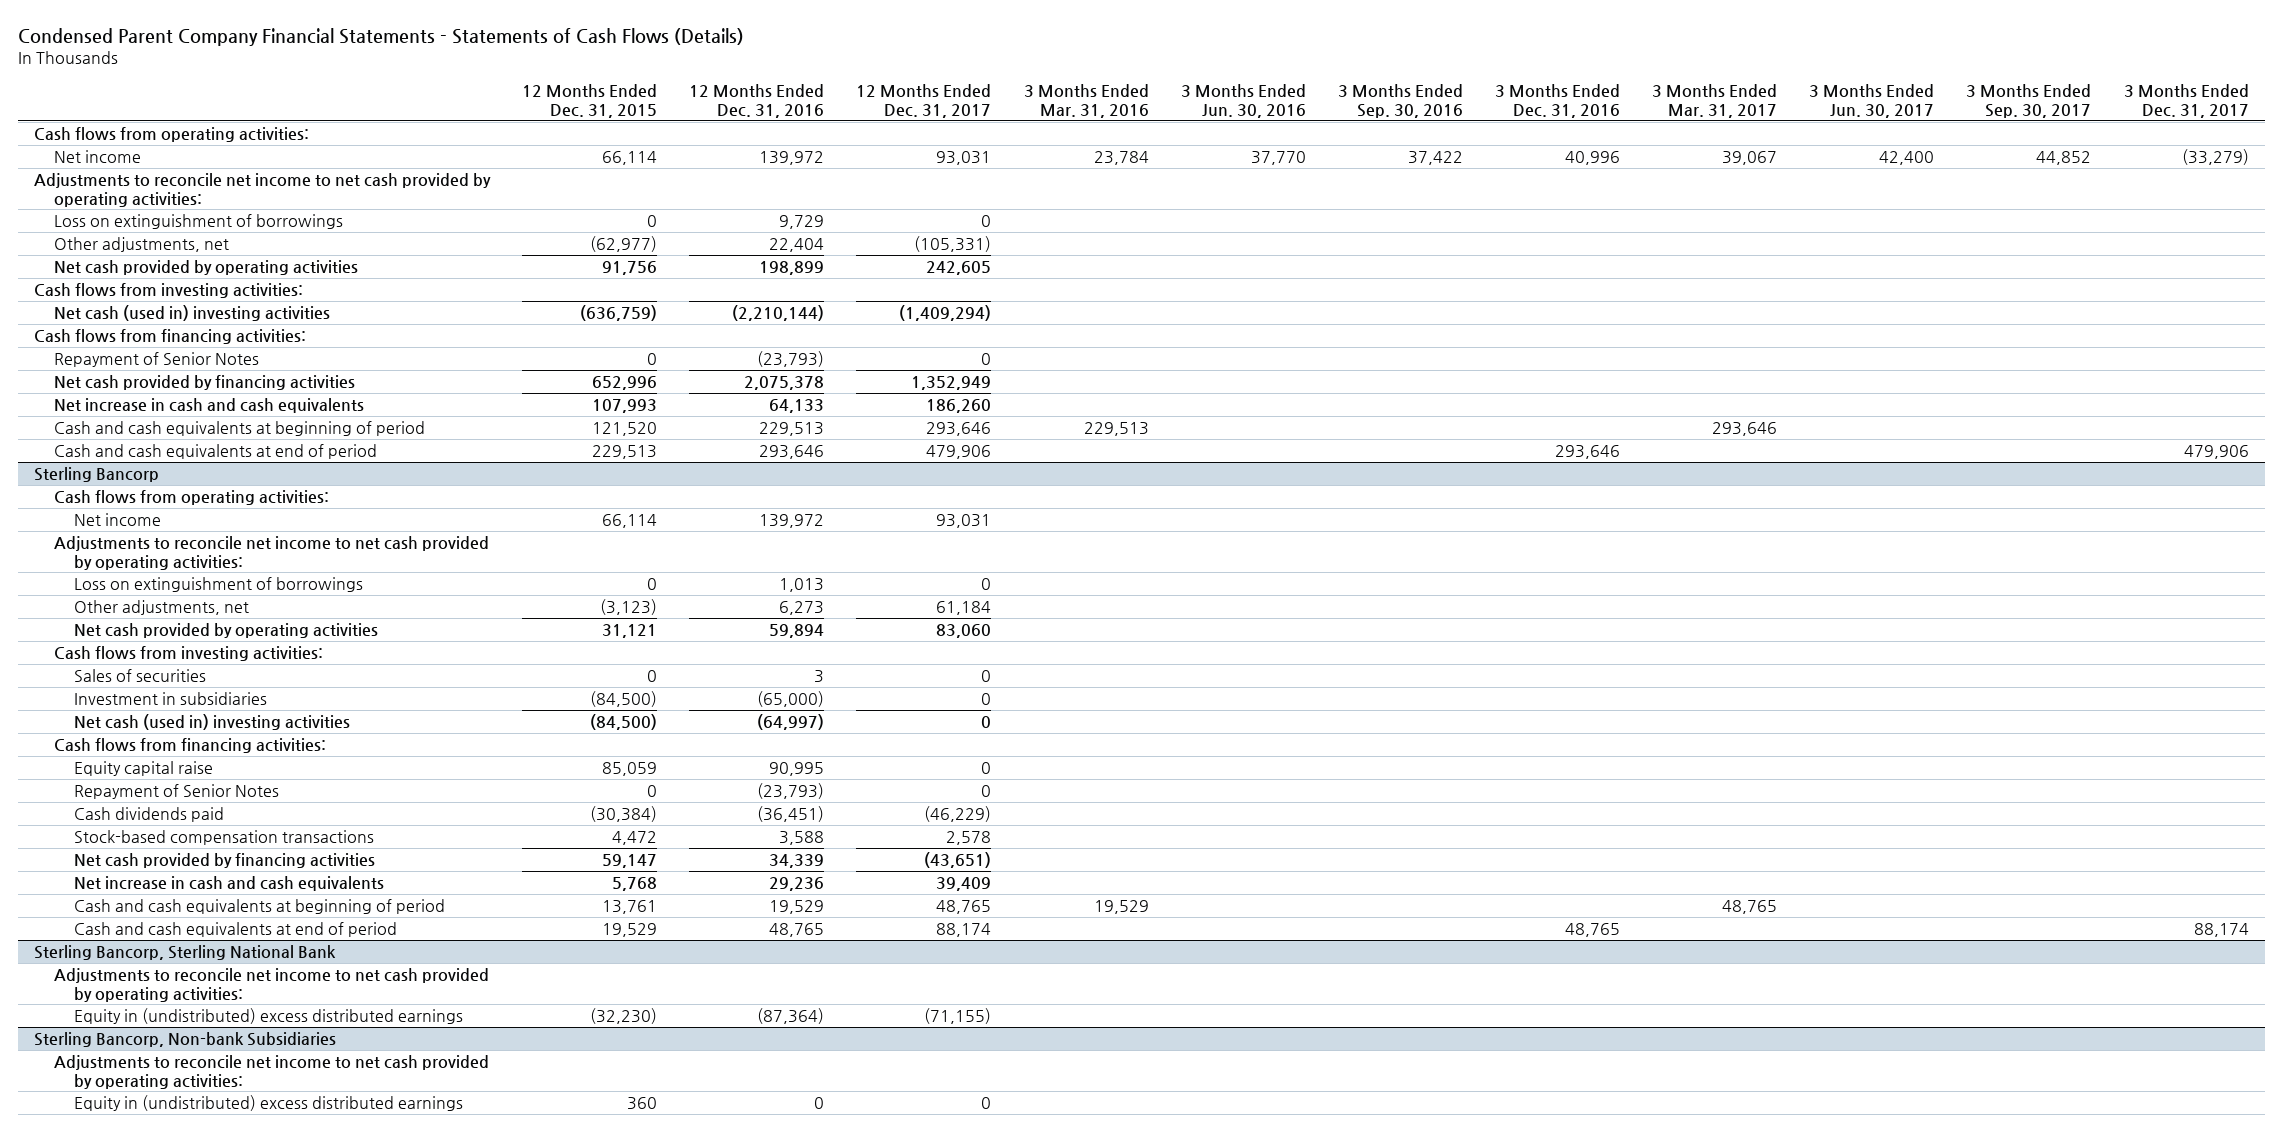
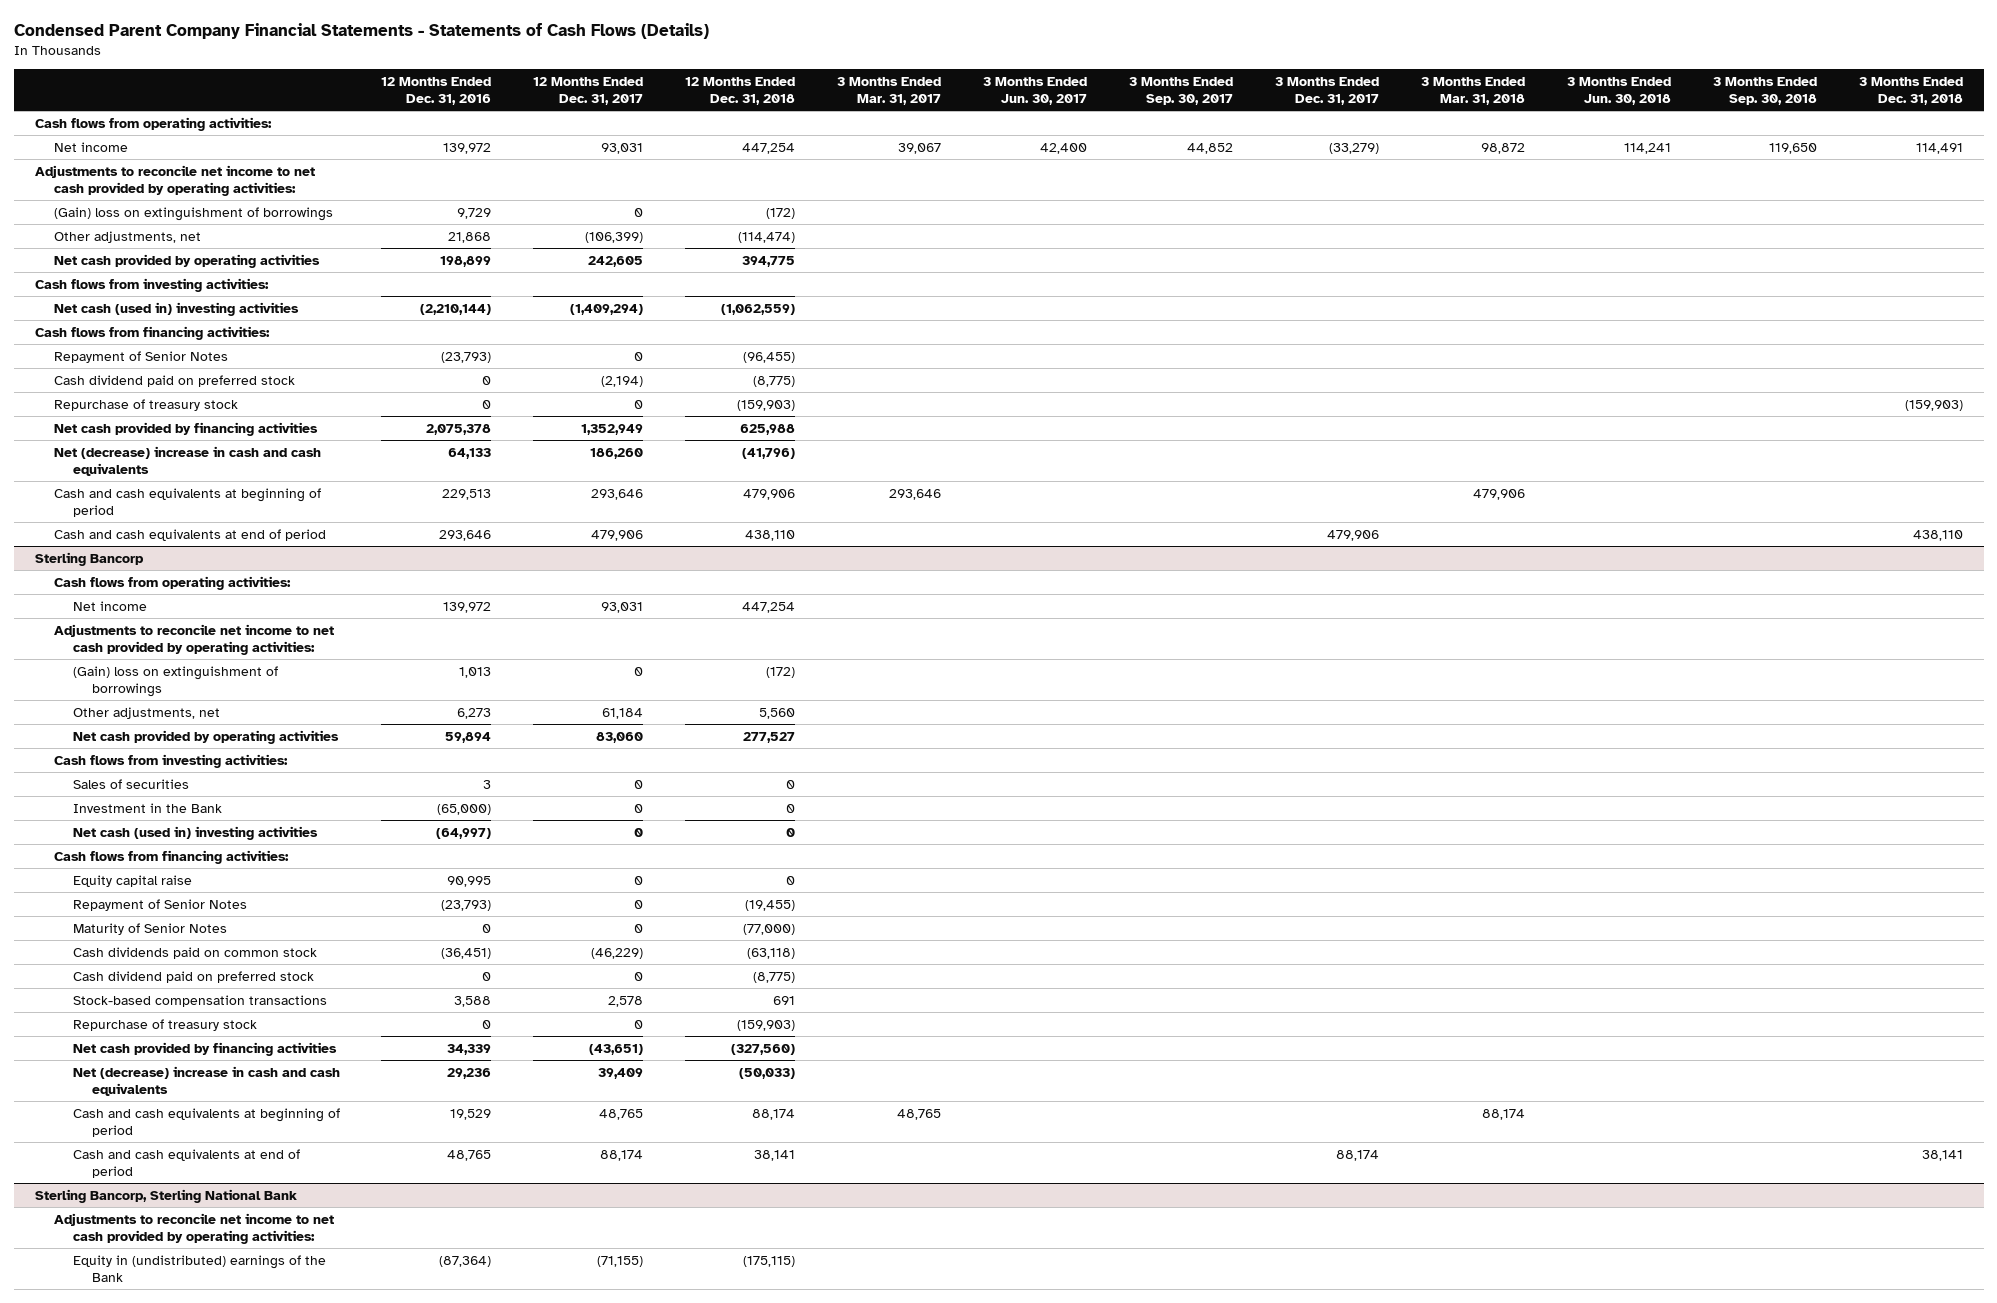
[522,83,658,118] 12 Months Ended Dec. 31, 2015 -> none
[1023,83,1149,118] 3 Months Ended Mar. 31, 2016 -> none
[1180,83,1306,118] 3 Months Ended Jun. 30, 2016 -> none
[1337,83,1463,118] 3 Months Ended Sep. 30, 2016 -> none
[1495,83,1621,118] 3 Months Ended Dec. 31, 2016 -> none
none -> [685,76,796,106] 12 Months Ended Dec. 31, 2018
none -> [1420,76,1525,106] 3 Months Ended Mar. 31, 2018
none -> [1566,76,1671,106] 3 Months Ended Jun. 30, 2018
none -> [1712,76,1817,106] 3 Months Ended Sep. 30, 2018
none -> [1858,76,1963,106] 3 Months Ended Dec. 31, 2018
[54,213,344,229] Loss on extinguishment of borrowings -> [53,206,333,221] (Gain) loss on extinguishment of borrowings
[769,237,825,252] 22,404 -> [448,231,492,243] 21,868
[914,235,992,252] (105,331) -> [585,231,644,243] (106,399)
none -> [53,374,295,387] Cash dividend paid on preferred stock
none -> [53,398,238,411] Repurchase of treasury stock
[54,397,365,413] Net increase in cash and cash equivalents -> [53,445,321,477] Net (decrease) increase in cash and cash equivalents
[74,576,364,592] Loss on extinguishment of borrowings -> [72,665,278,698] (Gain) loss on extinguishment of borrowings
[74,691,268,705] Investment in subsidiaries -> [72,802,222,813] Investment in the Bank
none -> [72,922,227,935] Maturity of Senior Notes
[74,806,225,822] Cash dividends paid -> [72,946,317,959] Cash dividends paid on common stock
none -> [72,970,314,983] Cash dividend paid on preferred stock
none -> [72,1018,257,1031] Repurchase of treasury stock
[74,875,385,891] Net increase in cash and cash equivalents -> [72,1065,340,1097] Net (decrease) increase in cash and cash equivalents
[34,1031,337,1047] Sterling Bancorp, Non-bank Subsidiaries -> none
[54,1054,490,1089] Adjustments to reconcile net income to net cash provided by operating activities: -> none
[74,1094,464,1111] Equity in (undistributed) excess distributed earnings -> none
[74,1007,464,1024] Equity in (undistributed) excess distributed earnings -> [72,1254,326,1283] Equity in (undistributed) earnings of the Bank

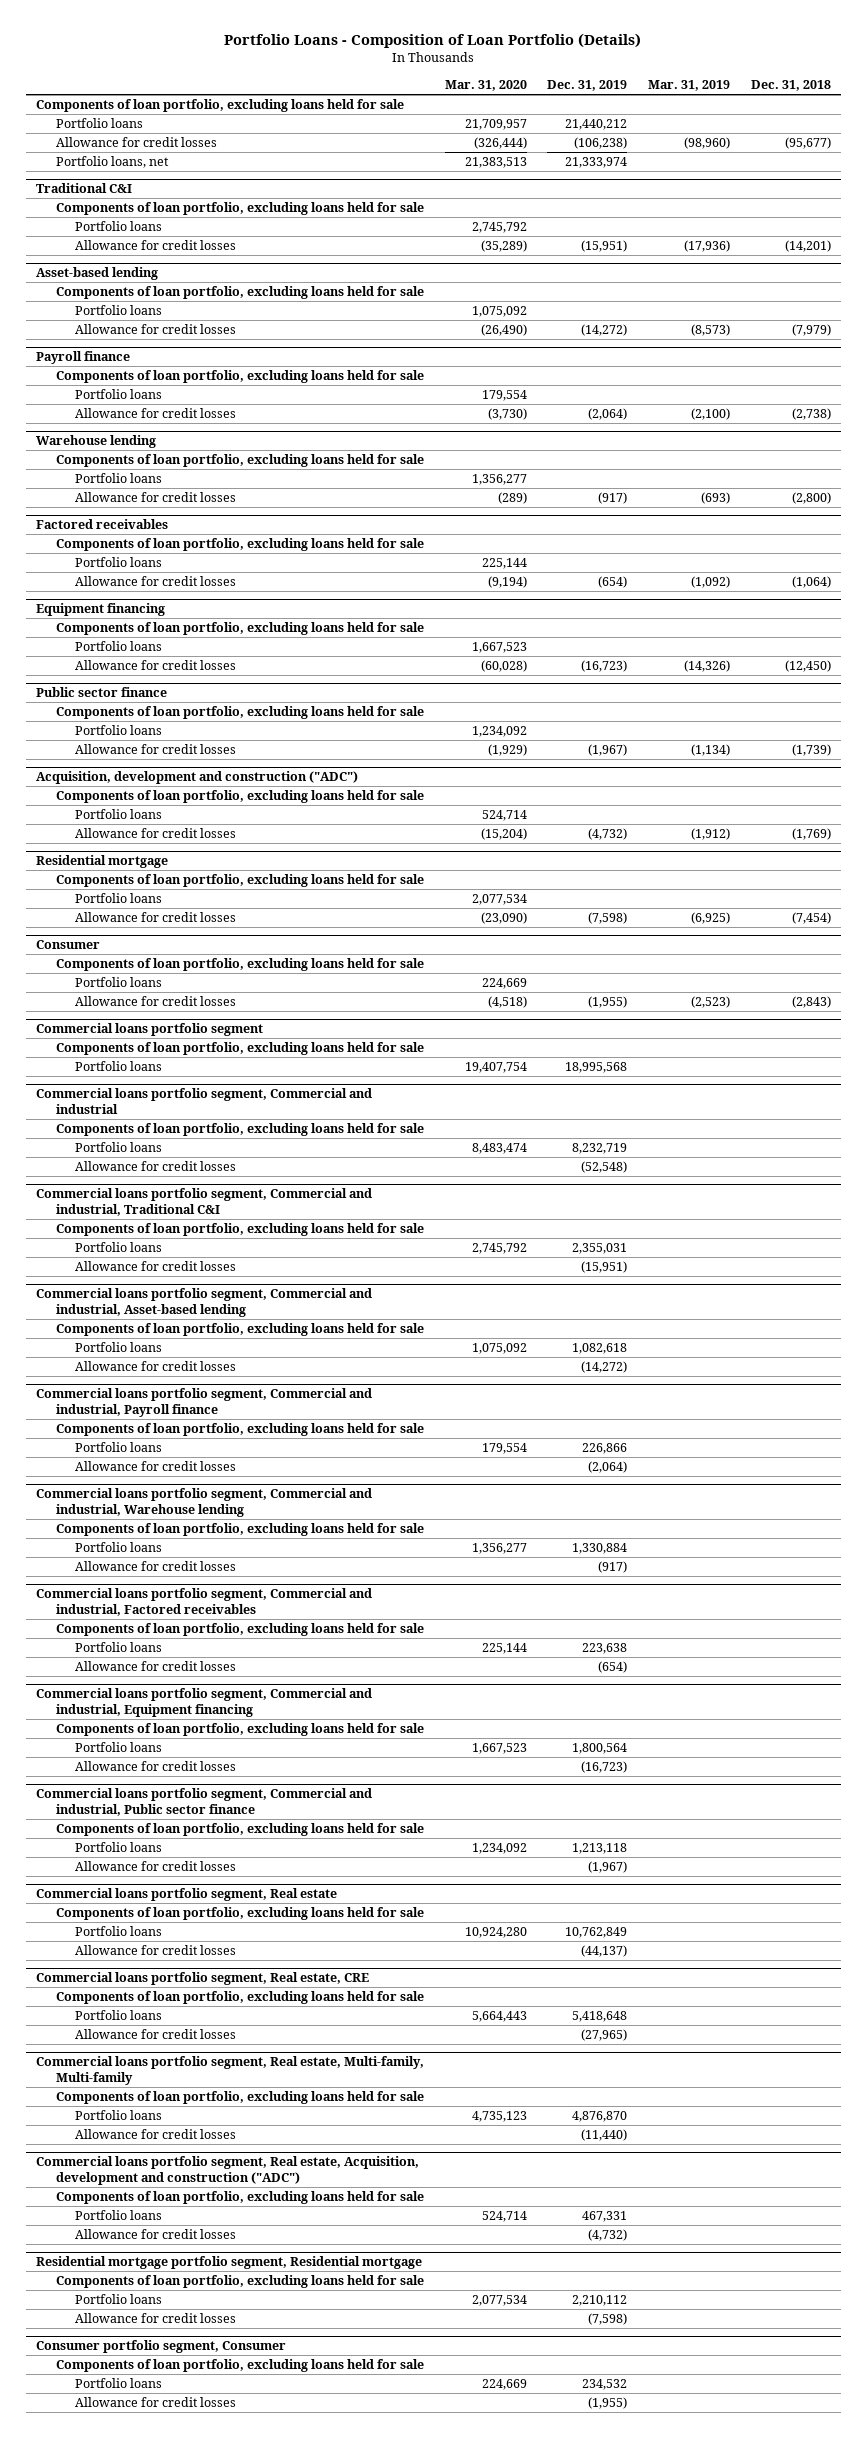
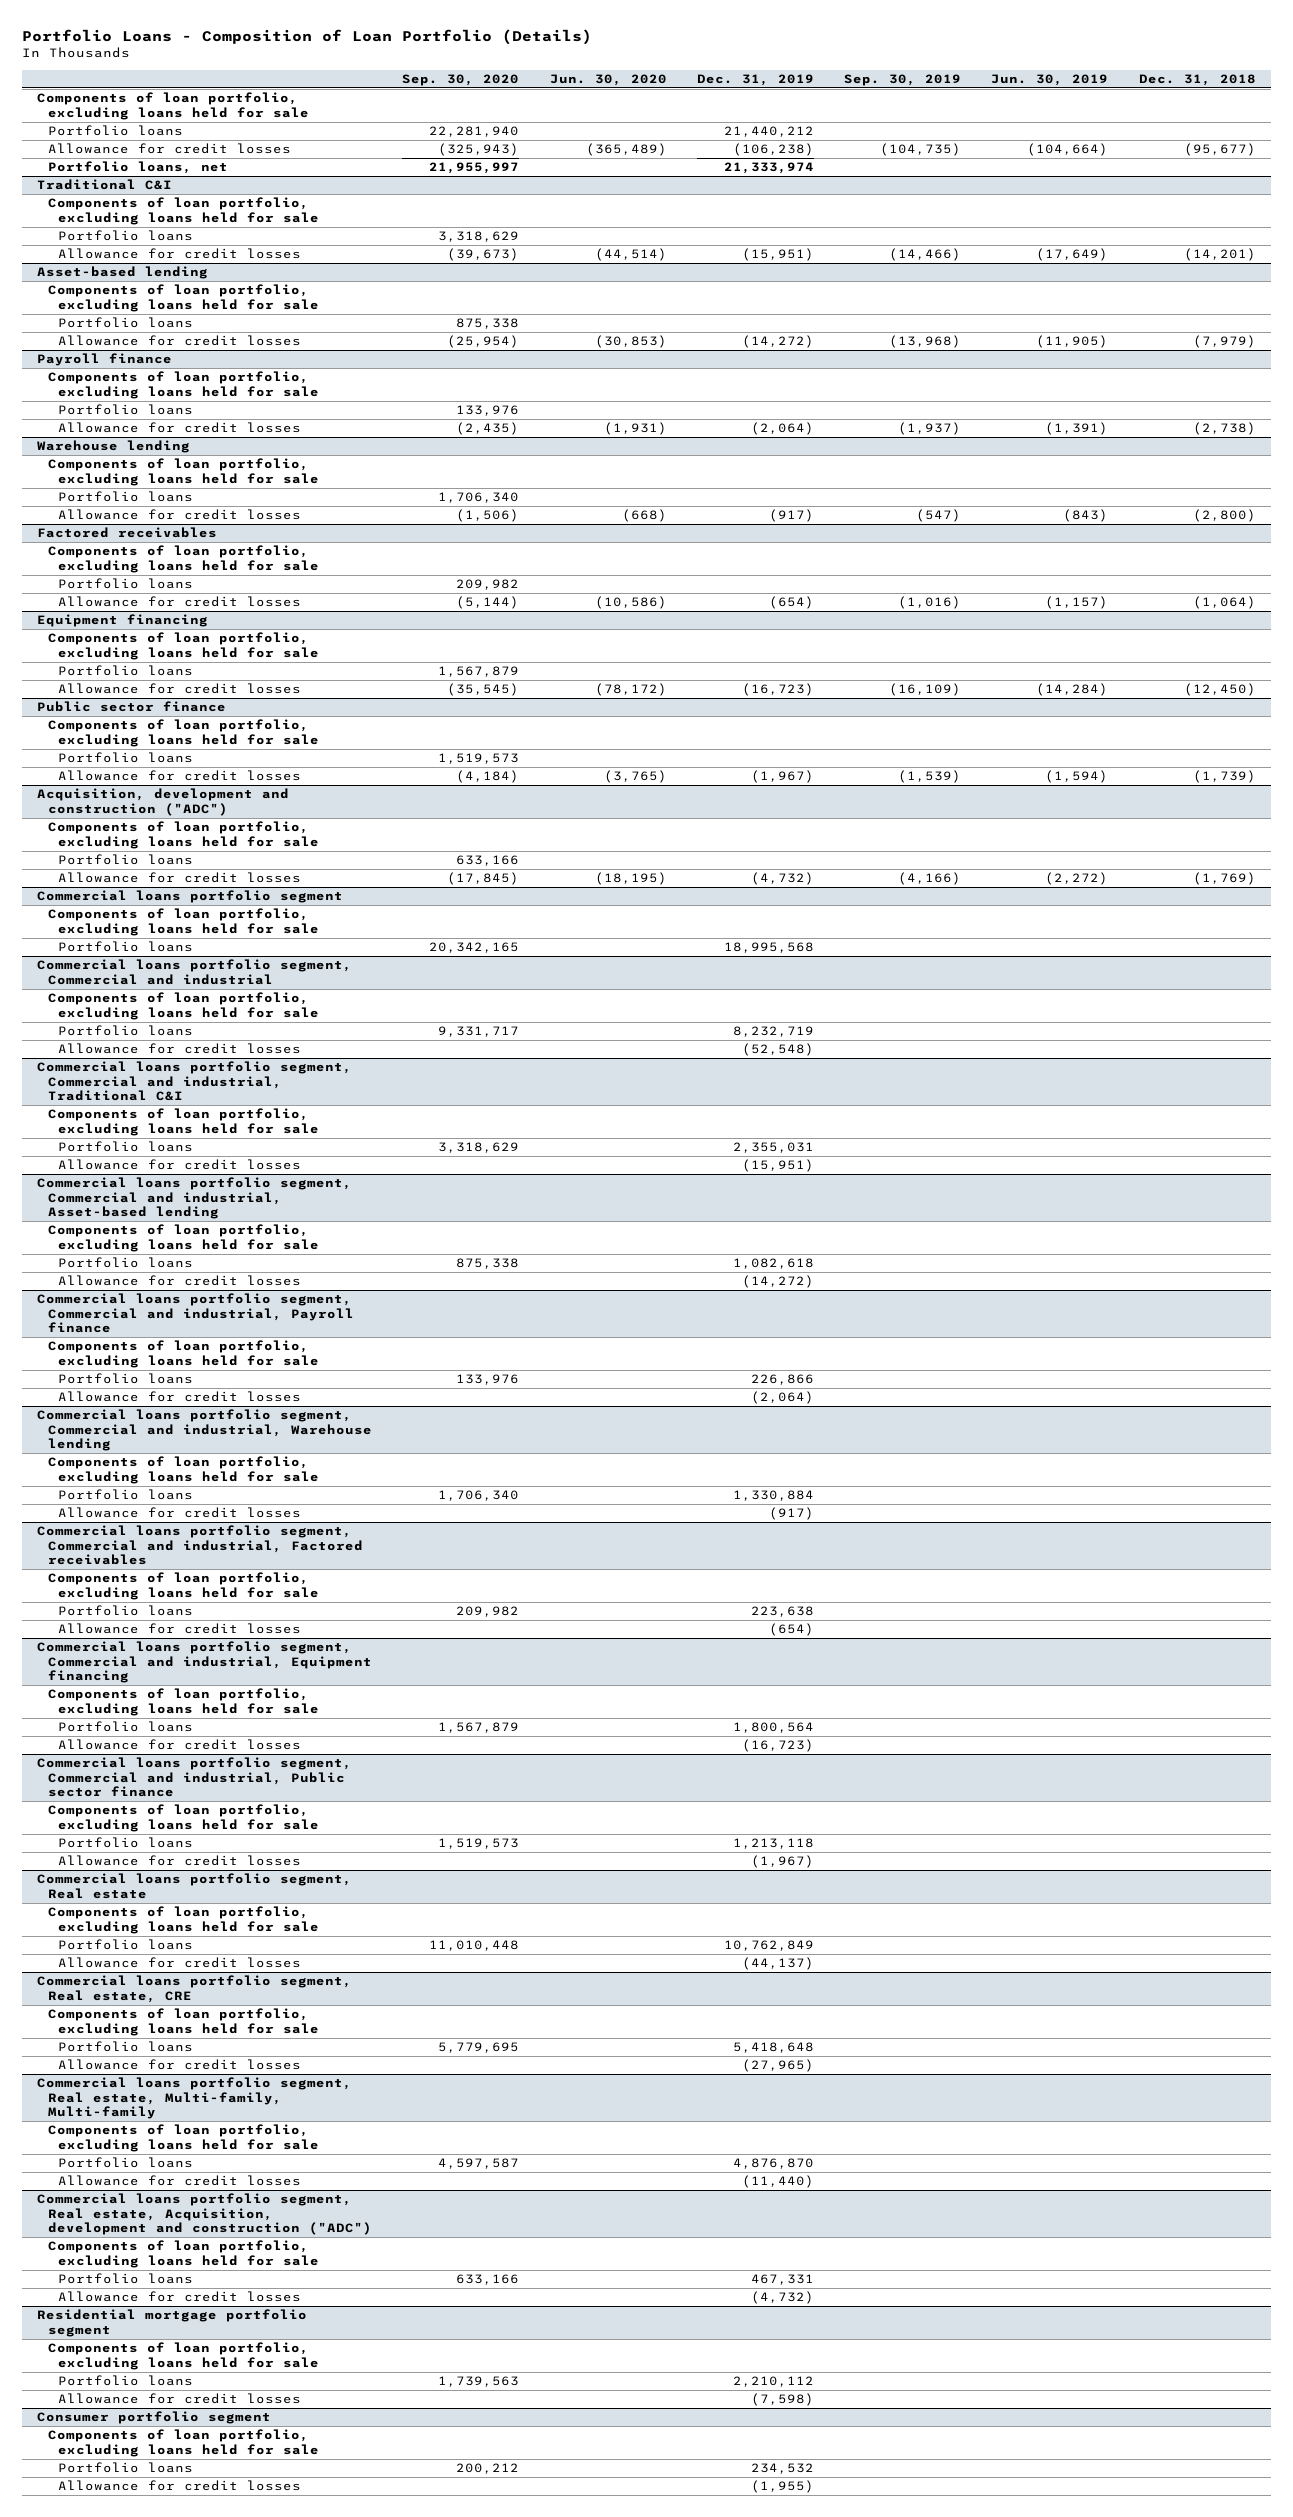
[444,80,527,92] Mar. 31, 2020 -> none
[648,80,731,92] Mar. 31, 2019 -> none
none -> [402,73,520,86] Sep. 30, 2020
none -> [549,73,667,86] Jun. 30, 2020
none -> [844,73,962,86] Sep. 30, 2019
none -> [991,73,1109,86] Jun. 30, 2019
[35,855,168,869] Residential mortgage -> none
[55,874,424,888] Components of loan portfolio, excluding loans held for sale -> none
[75,893,163,904] Portfolio loans -> none
[75,912,237,923] Allowance for credit losses -> none
[35,940,100,950] Consumer -> none
[55,958,424,972] Components of loan portfolio, excluding loans held for sale -> none
[75,977,163,988] Portfolio loans -> none
[75,996,237,1007] Allowance for credit losses -> none
[35,2256,422,2270] Residential mortgage portfolio segment, Residential mortgage -> [37,2309,308,2337] Residential mortgage portfolio segment
[35,2340,286,2354] Consumer portfolio segment, Consumer -> [37,2411,272,2425] Consumer portfolio segment

